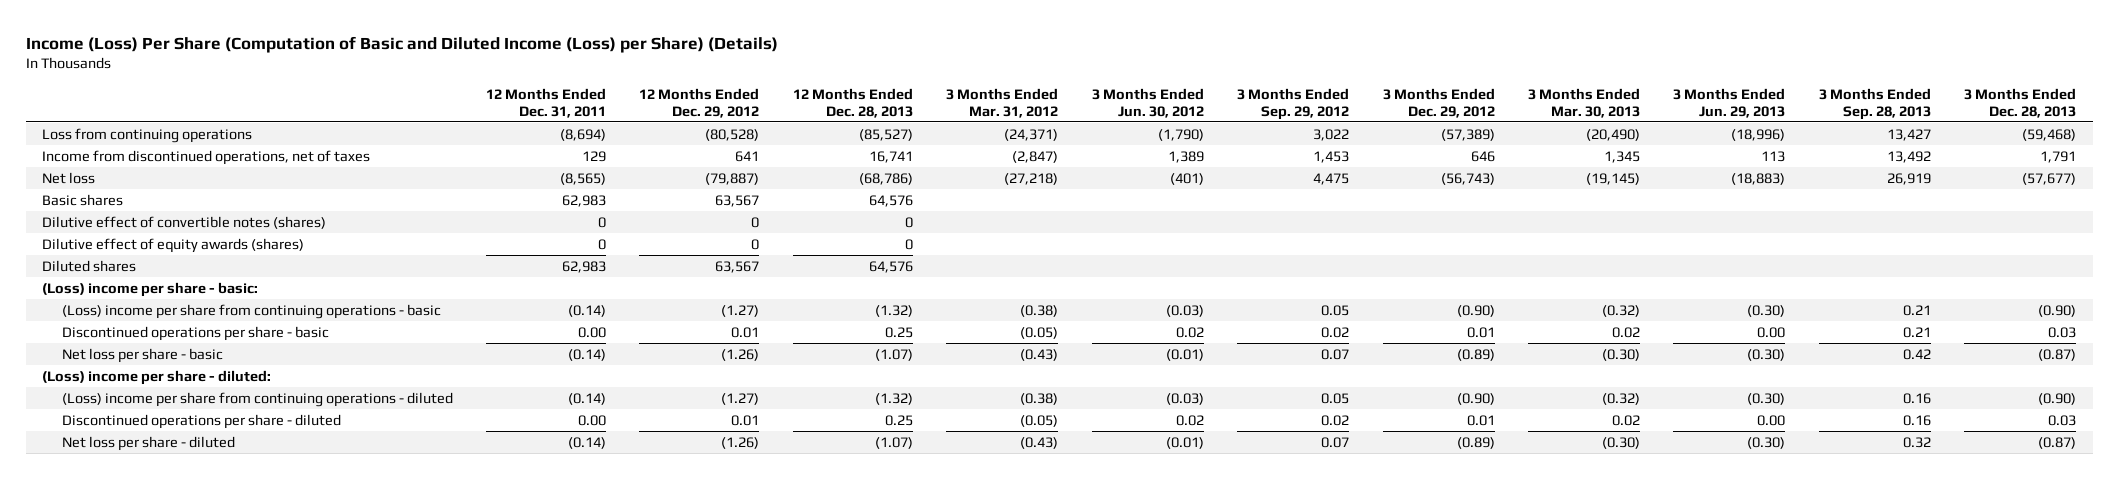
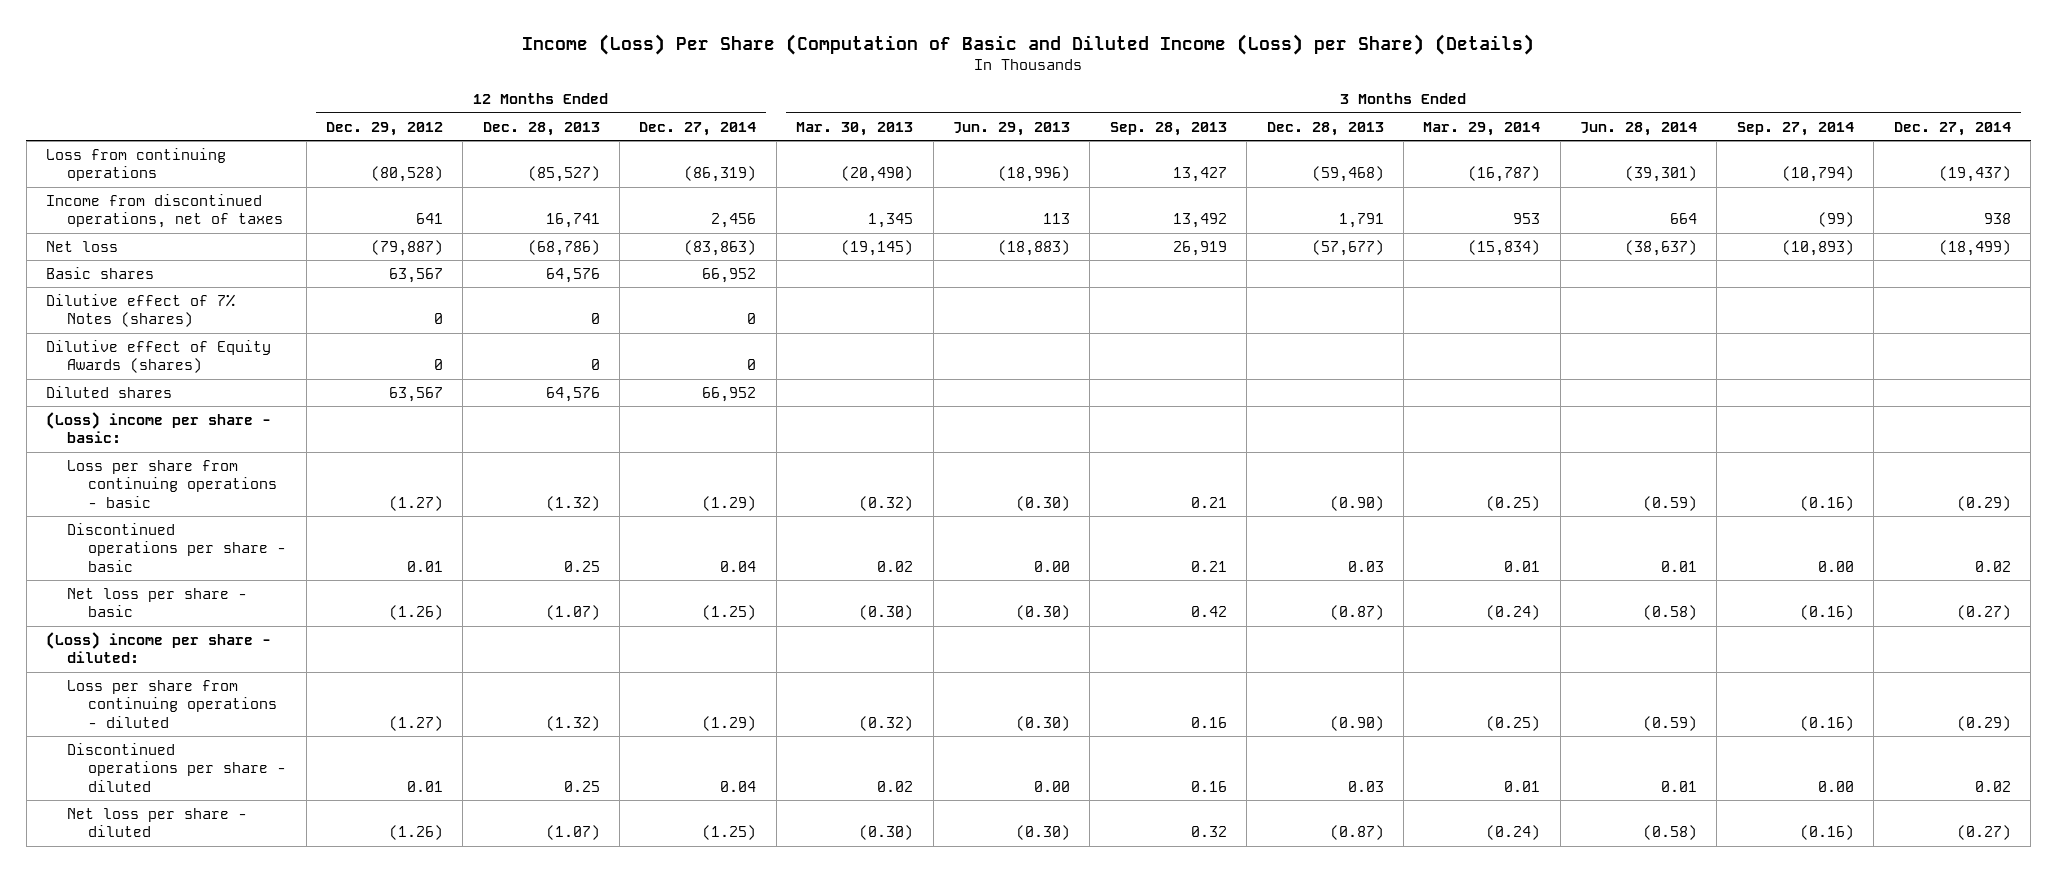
[485,87,606,118] 12 Months Ended Dec. 31, 2011 -> none
[946,87,1059,118] 3 Months Ended Mar. 31, 2012 -> none
[1091,87,1204,118] 3 Months Ended Jun. 30, 2012 -> none
[1237,87,1350,120] 3 Months Ended Sep. 29, 2012 -> none
[1382,87,1495,118] 3 Months Ended Dec. 29, 2012 -> none
none -> [639,121,757,136] Dec. 27, 2014
none -> [1423,121,1541,136] Mar. 29, 2014
none -> [1580,121,1698,136] Jun. 28, 2014
none -> [1736,121,1854,136] Sep. 27, 2014
none -> [1893,121,2011,136] Dec. 27, 2014
[42,215,327,229] Dilutive effect of convertible notes (shares) -> [46,294,236,328] Dilutive effect of 7% Notes (shares)
[42,237,305,253] Dilutive effect of equity awards (shares) -> [46,340,272,374] Dilutive effect of Equity Awards (shares)
[61,303,441,319] (Loss) income per share from continuing operations - basic -> [67,460,278,508] Loss per share from continuing operations - basic
[61,391,453,407] (Loss) income per share from continuing operations - diluted -> [67,680,278,728] Loss per share from continuing operations - diluted

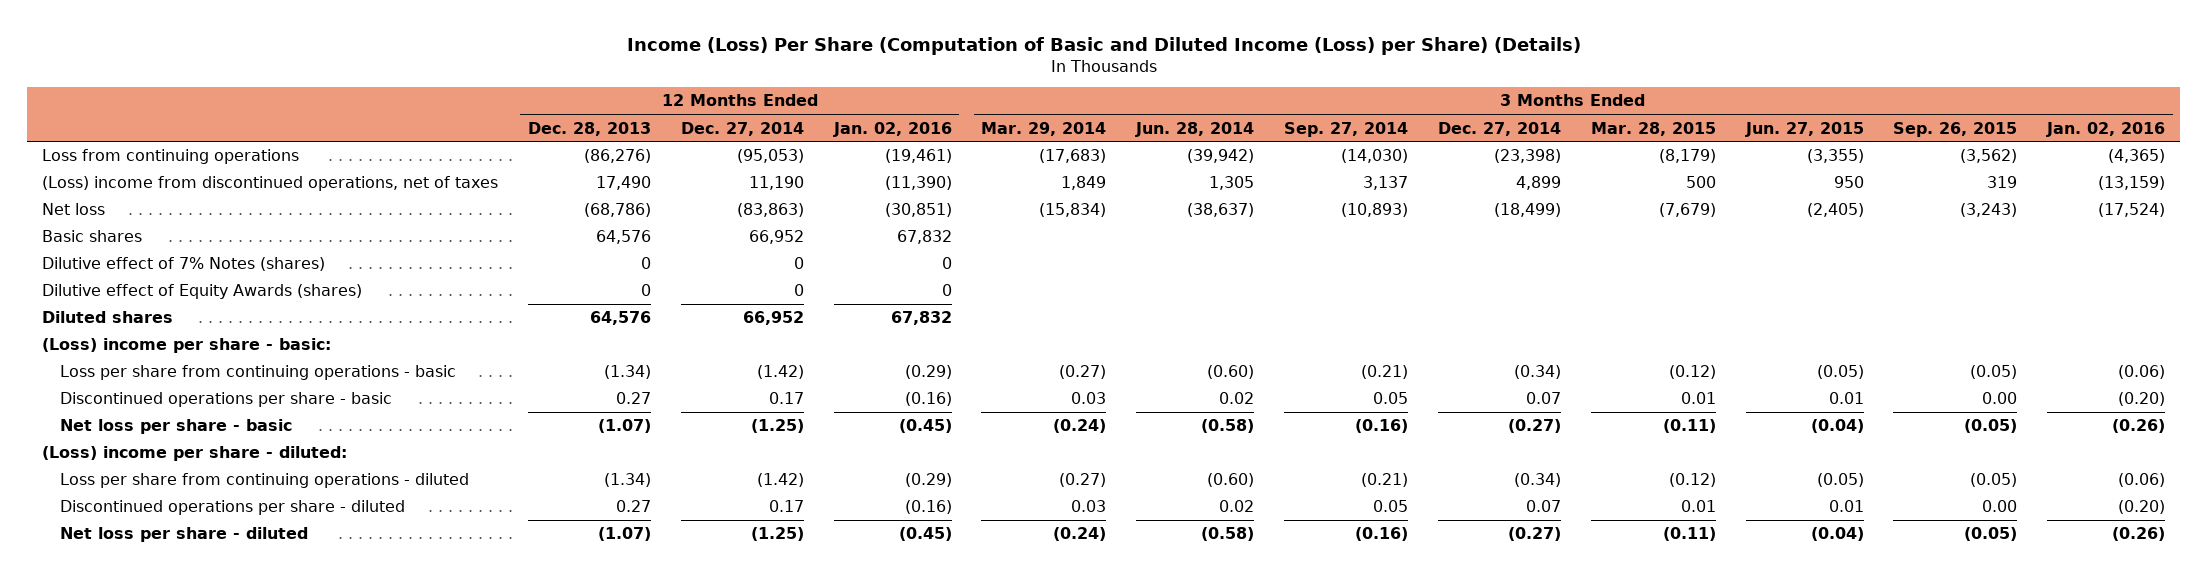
[325,121,443,136] Dec. 29, 2012 -> none
[796,121,914,136] Mar. 30, 2013 -> none
[953,121,1071,136] Jun. 29, 2013 -> none
[1109,121,1227,136] Sep. 28, 2013 -> none
[1266,121,1384,136] Dec. 28, 2013 -> none
none -> [832,121,952,137] Jan. 02, 2016
none -> [1590,121,1716,136] Mar. 28, 2015
none -> [1744,121,1864,137] Jun. 27, 2015
none -> [1893,121,2018,137] Sep. 26, 2015
none -> [2046,121,2166,137] Jan. 02, 2016
[527,166,600,183] (85,527) -> [583,149,651,164] (86,276)
[684,166,757,183] (86,319) -> [736,149,804,164] (95,053)
[1468,166,1541,183] (16,787) -> [1039,149,1107,164] (17,683)
[1625,166,1698,183] (39,301) -> [1187,149,1255,164] (39,942)
[1781,166,1854,183] (10,794) -> [1341,149,1409,164] (14,030)
[1938,166,2011,183] (19,437) -> [1493,149,1561,164] (23,398)
[46,194,284,229] Income from discontinued operations, net of taxes -> [42,176,499,192] (Loss) income from discontinued operations, net of taxes
[545,213,600,229] 16,741 -> [595,176,651,191] 17,490
[711,213,757,229] 2,456 -> [748,176,804,191] 11,190
[1513,213,1541,225] 953 -> [1061,176,1107,191] 1,849
[1670,213,1698,225] 664 -> [1209,176,1255,191] 1,305
[1817,212,1854,228] (99) -> [1363,176,1409,191] 3,137
[1983,213,2011,225] 938 -> [1515,176,1561,191] 4,899
[545,495,600,511] (1.32) -> [603,365,651,380] (1.34)
[702,495,757,511] (1.29) -> [756,365,804,380] (1.42)
[1486,495,1541,511] (0.25) -> [1059,365,1107,380] (0.27)
[1643,495,1698,511] (0.59) -> [1207,365,1255,380] (0.60)
[1799,495,1854,511] (0.16) -> [1361,365,1409,380] (0.21)
[1956,495,2011,511] (0.29) -> [1513,365,1561,380] (0.34)
[563,560,600,572] 0.25 -> [615,392,651,405] 0.27
[720,560,757,572] 0.04 -> [768,392,804,405] 0.17
[1504,560,1541,572] 0.01 -> [1071,392,1107,405] 0.03
[1661,560,1698,572] 0.01 -> [1219,392,1255,405] 0.02
[1817,560,1854,572] 0.00 -> [1373,392,1409,405] 0.05
[1974,560,2011,572] 0.02 -> [1525,392,1561,405] 0.07
[545,715,600,731] (1.32) -> [603,473,651,488] (1.34)
[702,715,757,731] (1.29) -> [756,473,804,488] (1.42)
[1486,715,1541,731] (0.25) -> [1059,473,1107,488] (0.27)
[1643,715,1698,731] (0.59) -> [1207,473,1255,488] (0.60)
[1799,715,1854,731] (0.16) -> [1361,473,1409,488] (0.21)
[1956,715,2011,731] (0.29) -> [1513,473,1561,488] (0.34)
[563,780,600,792] 0.25 -> [615,500,651,513] 0.27
[720,780,757,792] 0.04 -> [768,500,804,513] 0.17
[1504,780,1541,792] 0.01 -> [1071,500,1107,513] 0.03
[1661,780,1698,792] 0.01 -> [1219,500,1255,513] 0.02
[1817,780,1854,792] 0.00 -> [1373,500,1409,513] 0.05
[1974,780,2011,792] 0.02 -> [1525,500,1561,513] 0.07

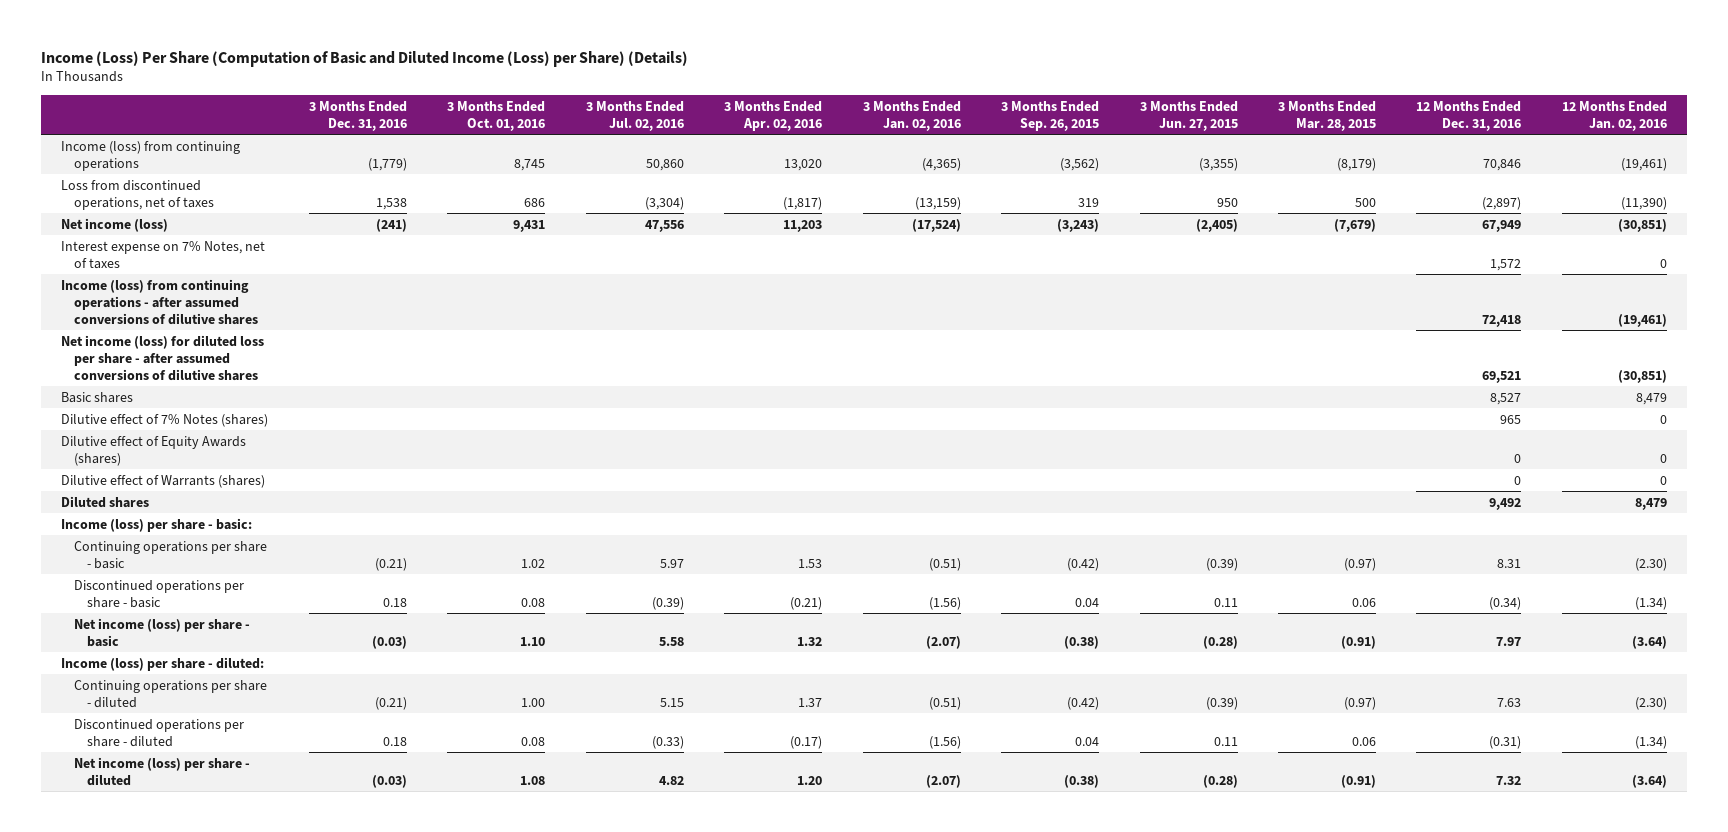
[527,121,651,136] Dec. 28, 2013 -> none
[680,121,804,136] Dec. 27, 2014 -> none
[981,121,1107,136] Mar. 29, 2014 -> none
[1135,121,1255,137] Jun. 28, 2014 -> none
[1284,121,1409,137] Sep. 27, 2014 -> none
[1437,121,1561,136] Dec. 27, 2014 -> none
none -> [308,100,407,131] 3 Months Ended Dec. 31, 2016
none -> [447,100,546,131] 3 Months Ended Oct. 01, 2016
none -> [585,100,684,131] 3 Months Ended Jul. 02, 2016
none -> [724,100,823,131] 3 Months Ended Apr. 02, 2016
none -> [1416,100,1522,131] 12 Months Ended Dec. 31, 2016
[42,149,300,165] Loss from continuing operations -> [61,140,241,171] Income (loss) from continuing operations
[42,176,499,192] (Loss) income from discontinued operations, net of taxes -> [61,179,215,210] Loss from discontinued operations, net of taxes
[42,203,106,216] Net loss -> [61,217,169,232] Net income (loss)
none -> [61,240,266,269] Interest expense on 7% Notes, net of taxes
none -> [61,278,259,325] Income (loss) from continuing operations - after assumed conversions of dilutive shares
none -> [61,334,265,381] Net income (loss) for diluted loss per share - after assumed conversions of dilutive shares
[896,230,952,245] 67,832 -> [1635,392,1667,405] 8,479
none -> [61,474,266,488] Dilutive effect of Warrants (shares)
[890,311,952,326] 67,832 -> [1634,497,1667,510] 8,479
[42,338,332,354] (Loss) income per share - basic: -> [61,517,253,532] Income (loss) per share - basic:
[60,365,457,381] Loss per share from continuing operations - basic -> [74,540,268,569] Continuing operations per share - basic
[904,365,952,380] (0.29) -> [1634,557,1667,571] (2.30)
[1668,365,1716,380] (0.12) -> [1344,557,1377,571] (0.97)
[1816,365,1864,380] (0.05) -> [1205,557,1238,571] (0.39)
[1970,365,2018,380] (0.05) -> [1067,557,1100,571] (0.42)
[2118,365,2166,380] (0.06) -> [928,557,961,571] (0.51)
[904,392,952,407] (0.16) -> [1634,596,1667,610] (1.34)
[1680,392,1716,405] 0.01 -> [1352,597,1377,607] 0.06
[1828,392,1864,405] 0.01 -> [1213,597,1238,607] 0.11
[1982,392,2018,405] 0.00 -> [1075,597,1100,607] 0.04
[2118,392,2166,407] (0.20) -> [928,596,961,610] (1.56)
[60,419,293,435] Net loss per share - basic -> [74,617,251,647] Net income (loss) per share - basic
[898,419,952,434] (0.45) -> [1631,635,1667,649] (3.64)
[1662,419,1716,434] (0.11) -> [1341,635,1377,649] (0.91)
[1810,419,1864,434] (0.04) -> [1202,635,1238,649] (0.28)
[1964,419,2018,434] (0.05) -> [1064,635,1100,649] (0.38)
[2112,419,2166,434] (0.26) -> [925,635,961,649] (2.07)
[42,446,348,462] (Loss) income per share - diluted: -> [61,656,265,671] Income (loss) per share - diluted:
[60,473,470,489] Loss per share from continuing operations - diluted -> [74,679,268,708] Continuing operations per share - diluted
[904,473,952,488] (0.29) -> [1634,696,1667,710] (2.30)
[1668,473,1716,488] (0.12) -> [1344,696,1377,710] (0.97)
[1816,473,1864,488] (0.05) -> [1205,696,1238,710] (0.39)
[1970,473,2018,488] (0.05) -> [1067,696,1100,710] (0.42)
[2118,473,2166,488] (0.06) -> [928,696,961,710] (0.51)
[904,500,952,515] (0.16) -> [1634,735,1667,749] (1.34)
[1680,500,1716,513] 0.01 -> [1352,736,1377,746] 0.06
[1828,500,1864,513] 0.01 -> [1213,736,1238,746] 0.11
[1982,500,2018,513] 0.00 -> [1075,736,1100,746] 0.04
[2118,500,2166,515] (0.20) -> [928,735,961,749] (1.56)
[60,527,309,543] Net loss per share - diluted -> [74,756,251,786] Net income (loss) per share - diluted
[898,527,952,542] (0.45) -> [1631,774,1667,788] (3.64)
[1662,527,1716,542] (0.11) -> [1341,774,1377,788] (0.91)
[1810,527,1864,542] (0.04) -> [1202,774,1238,788] (0.28)
[1964,527,2018,542] (0.05) -> [1064,774,1100,788] (0.38)
[2112,527,2166,542] (0.26) -> [925,774,961,788] (2.07)

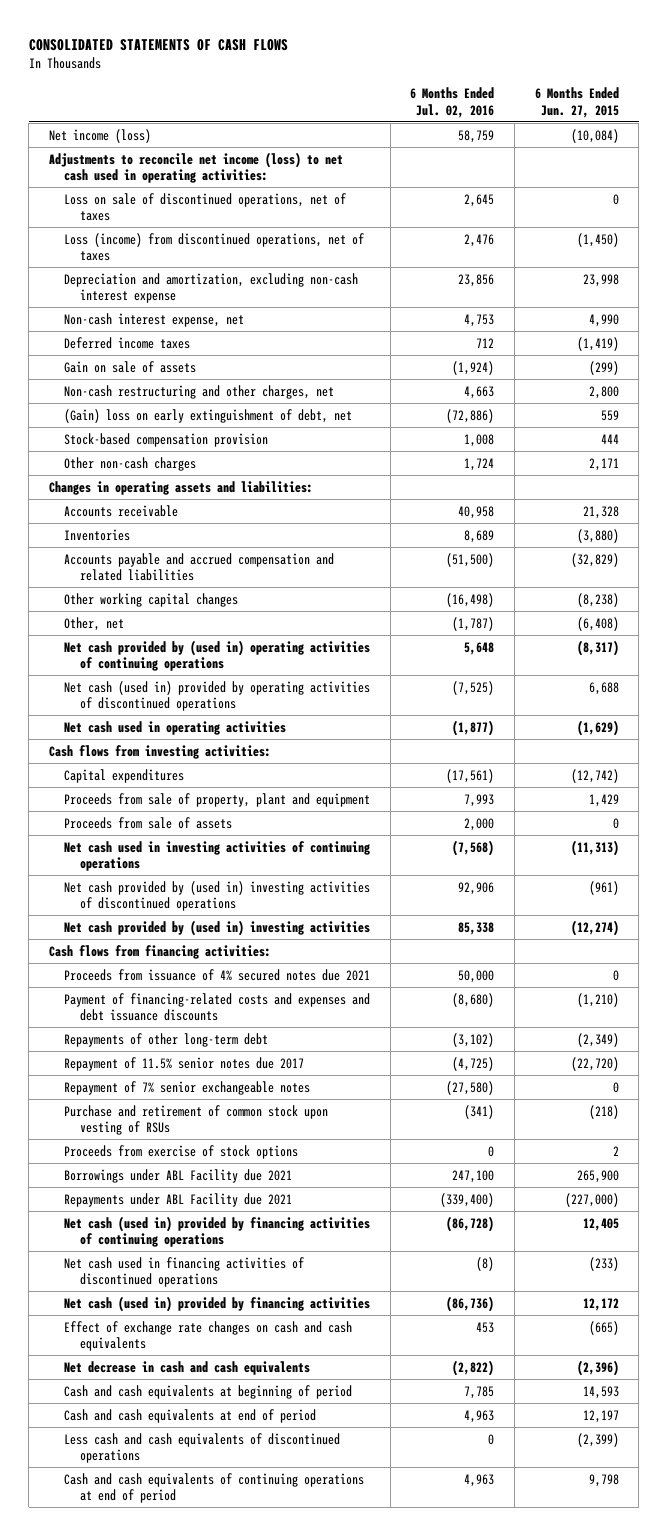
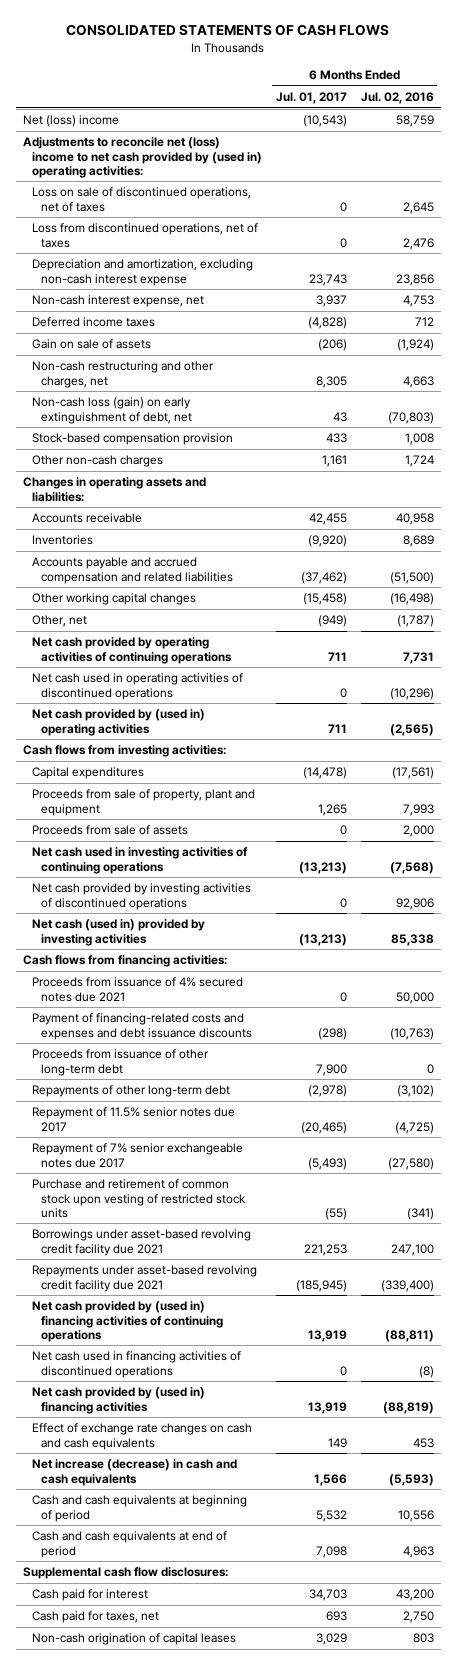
[534,87,619,118] 6 Months Ended Jun. 27, 2015 -> none
none -> [275,92,347,105] Jul. 01, 2017
[48,128,151,143] Net income (loss) -> [23,115,120,128] Net (loss) income
[48,151,343,183] Adjustments to reconcile net income (loss) to net cash used in operating activities: -> [23,137,262,178] Adjustments to reconcile net (loss) income to net cash provided by (used in) operating activities:
[64,232,365,261] Loss (income) from discontinued operations, net of taxes -> [31,223,258,248] Loss from discontinued operations, net of taxes
[64,408,353,423] (Gain) loss on early extinguishment of debt, net -> [31,397,192,424] Non-cash loss (gain) on early extinguishment of debt, net
[446,408,495,423] (72,886) -> [387,411,434,424] (70,803)
[64,639,371,671] Net cash provided by (used in) operating activities of continuing operations -> [31,637,232,664] Net cash provided by operating activities of continuing operations
[464,641,495,655] 5,648 -> [402,651,434,664] 7,731
[64,680,371,711] Net cash (used in) provided by operating activities of discontinued operations -> [31,673,243,700] Net cash used in operating activities of discontinued operations
[452,680,495,695] (7,525) -> [389,687,434,700] (10,296)
[64,720,287,735] Net cash used in operating activities -> [31,709,205,736] Net cash provided by (used in) operating activities
[452,719,495,736] (1,877) -> [389,723,434,736] (2,565)
[64,880,371,911] Net cash provided by (used in) investing activities of discontinued operations -> [31,883,251,910] Net cash provided by investing activities of discontinued operations
[64,919,371,936] Net cash provided by (used in) investing activities -> [31,919,205,946] Net cash (used in) provided by investing activities
[452,992,495,1007] (8,680) -> [389,1027,434,1040] (10,763)
none -> [31,1049,209,1076] Proceeds from issuance of other long-term debt
[64,1144,299,1159] Proceeds from exercise of stock options -> none
[64,1080,311,1095] Repayment of 7% senior exchangeable notes -> [31,1143,243,1168] Repayment of 7% senior exchangeable notes due 2017
[64,1104,329,1135] Purchase and retirement of common stock upon vesting of RSUs -> [31,1179,246,1218] Purchase and retirement of common stock upon vesting of restricted stock units
[64,1168,293,1183] Borrowings under ABL Facility due 2021 -> [31,1229,251,1256] Borrowings under asset-based revolving credit facility due 2021
[64,1192,293,1207] Repayments under ABL Facility due 2021 -> [31,1265,257,1292] Repayments under asset-based revolving credit facility due 2021
[64,1215,371,1247] Net cash (used in) provided by financing activities of continuing operations -> [31,1301,223,1342] Net cash provided by (used in) financing activities of continuing operations
[446,1215,495,1232] (86,728) -> [384,1329,434,1342] (88,811)
[64,1295,371,1312] Net cash (used in) provided by financing activities -> [31,1387,205,1414] Net cash provided by (used in) financing activities
[446,1295,495,1312] (86,736) -> [382,1401,434,1414] (88,819)
[64,1360,311,1375] Net decrease in cash and cash equivalents -> [31,1459,237,1486] Net increase (decrease) in cash and cash equivalents
[452,1359,495,1376] (2,822) -> [388,1473,434,1486] (5,593)
[464,1385,495,1399] 7,785 -> [397,1509,434,1522] 10,556
[64,1432,341,1463] Less cash and cash equivalents of discontinued operations -> none
[64,1472,365,1503] Cash and cash equivalents of continuing operations at end of period -> none
none -> [23,1567,229,1580] Supplemental cash flow disclosures:
none -> [31,1589,148,1602] Cash paid for interest
none -> [31,1611,159,1624] Cash paid for taxes, net
none -> [31,1633,236,1646] Non-cash origination of capital leases

